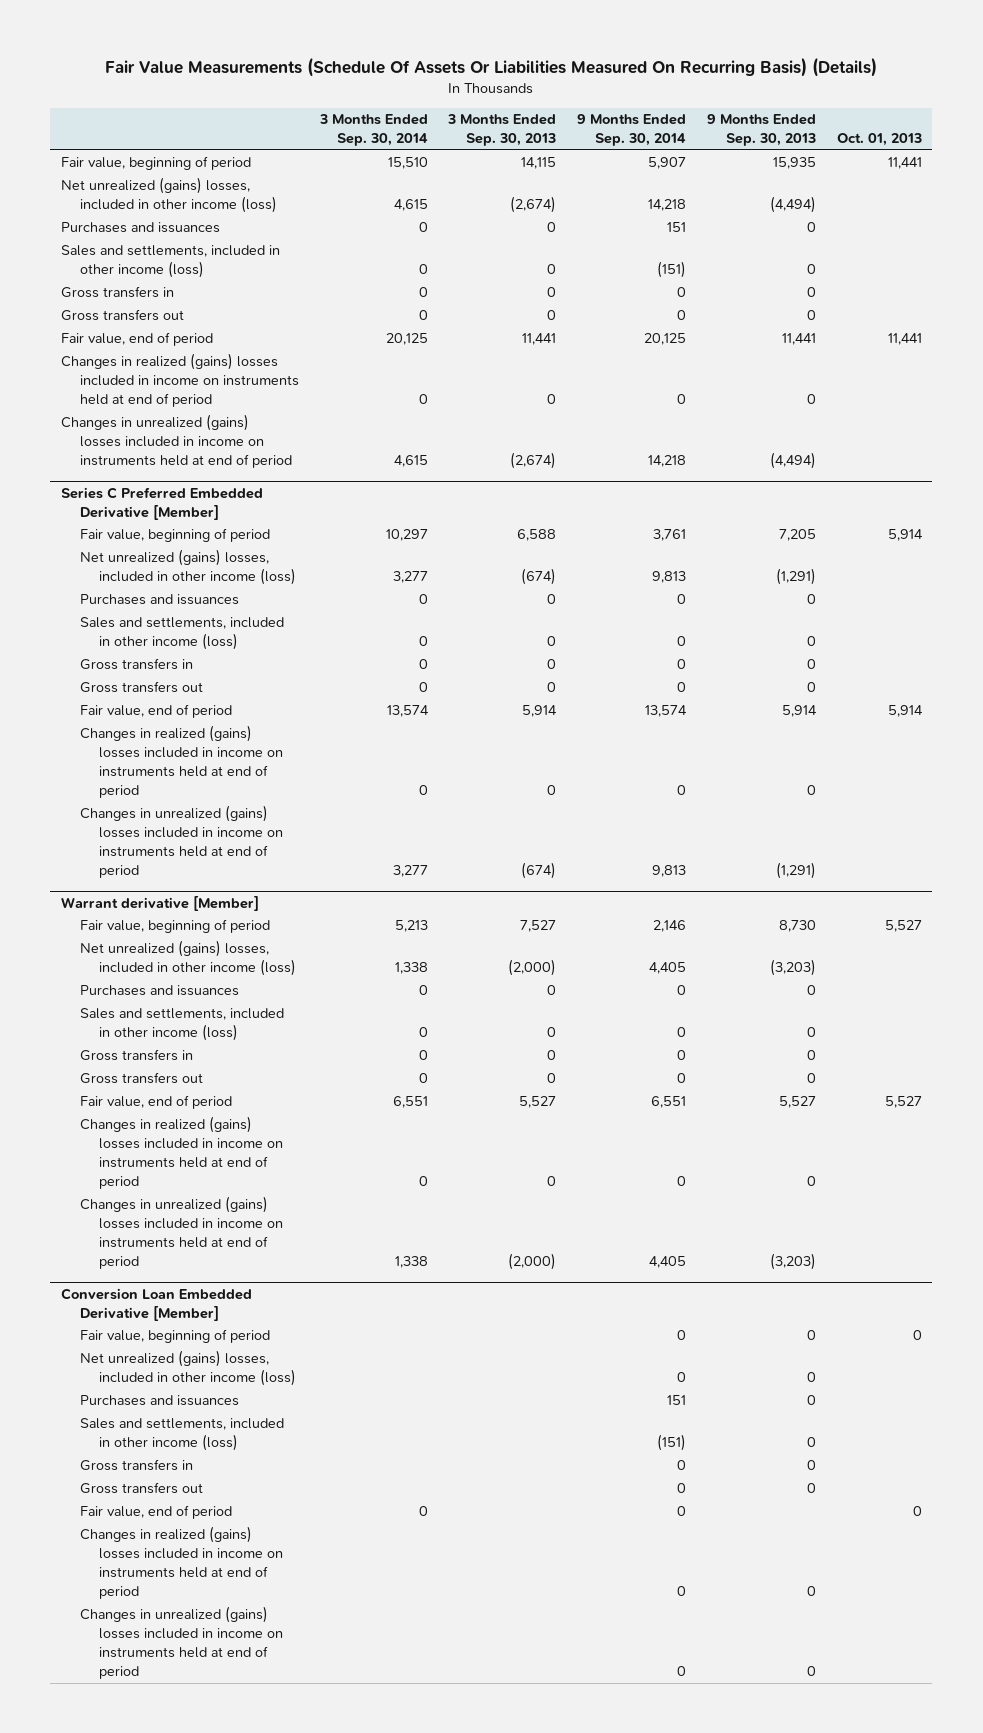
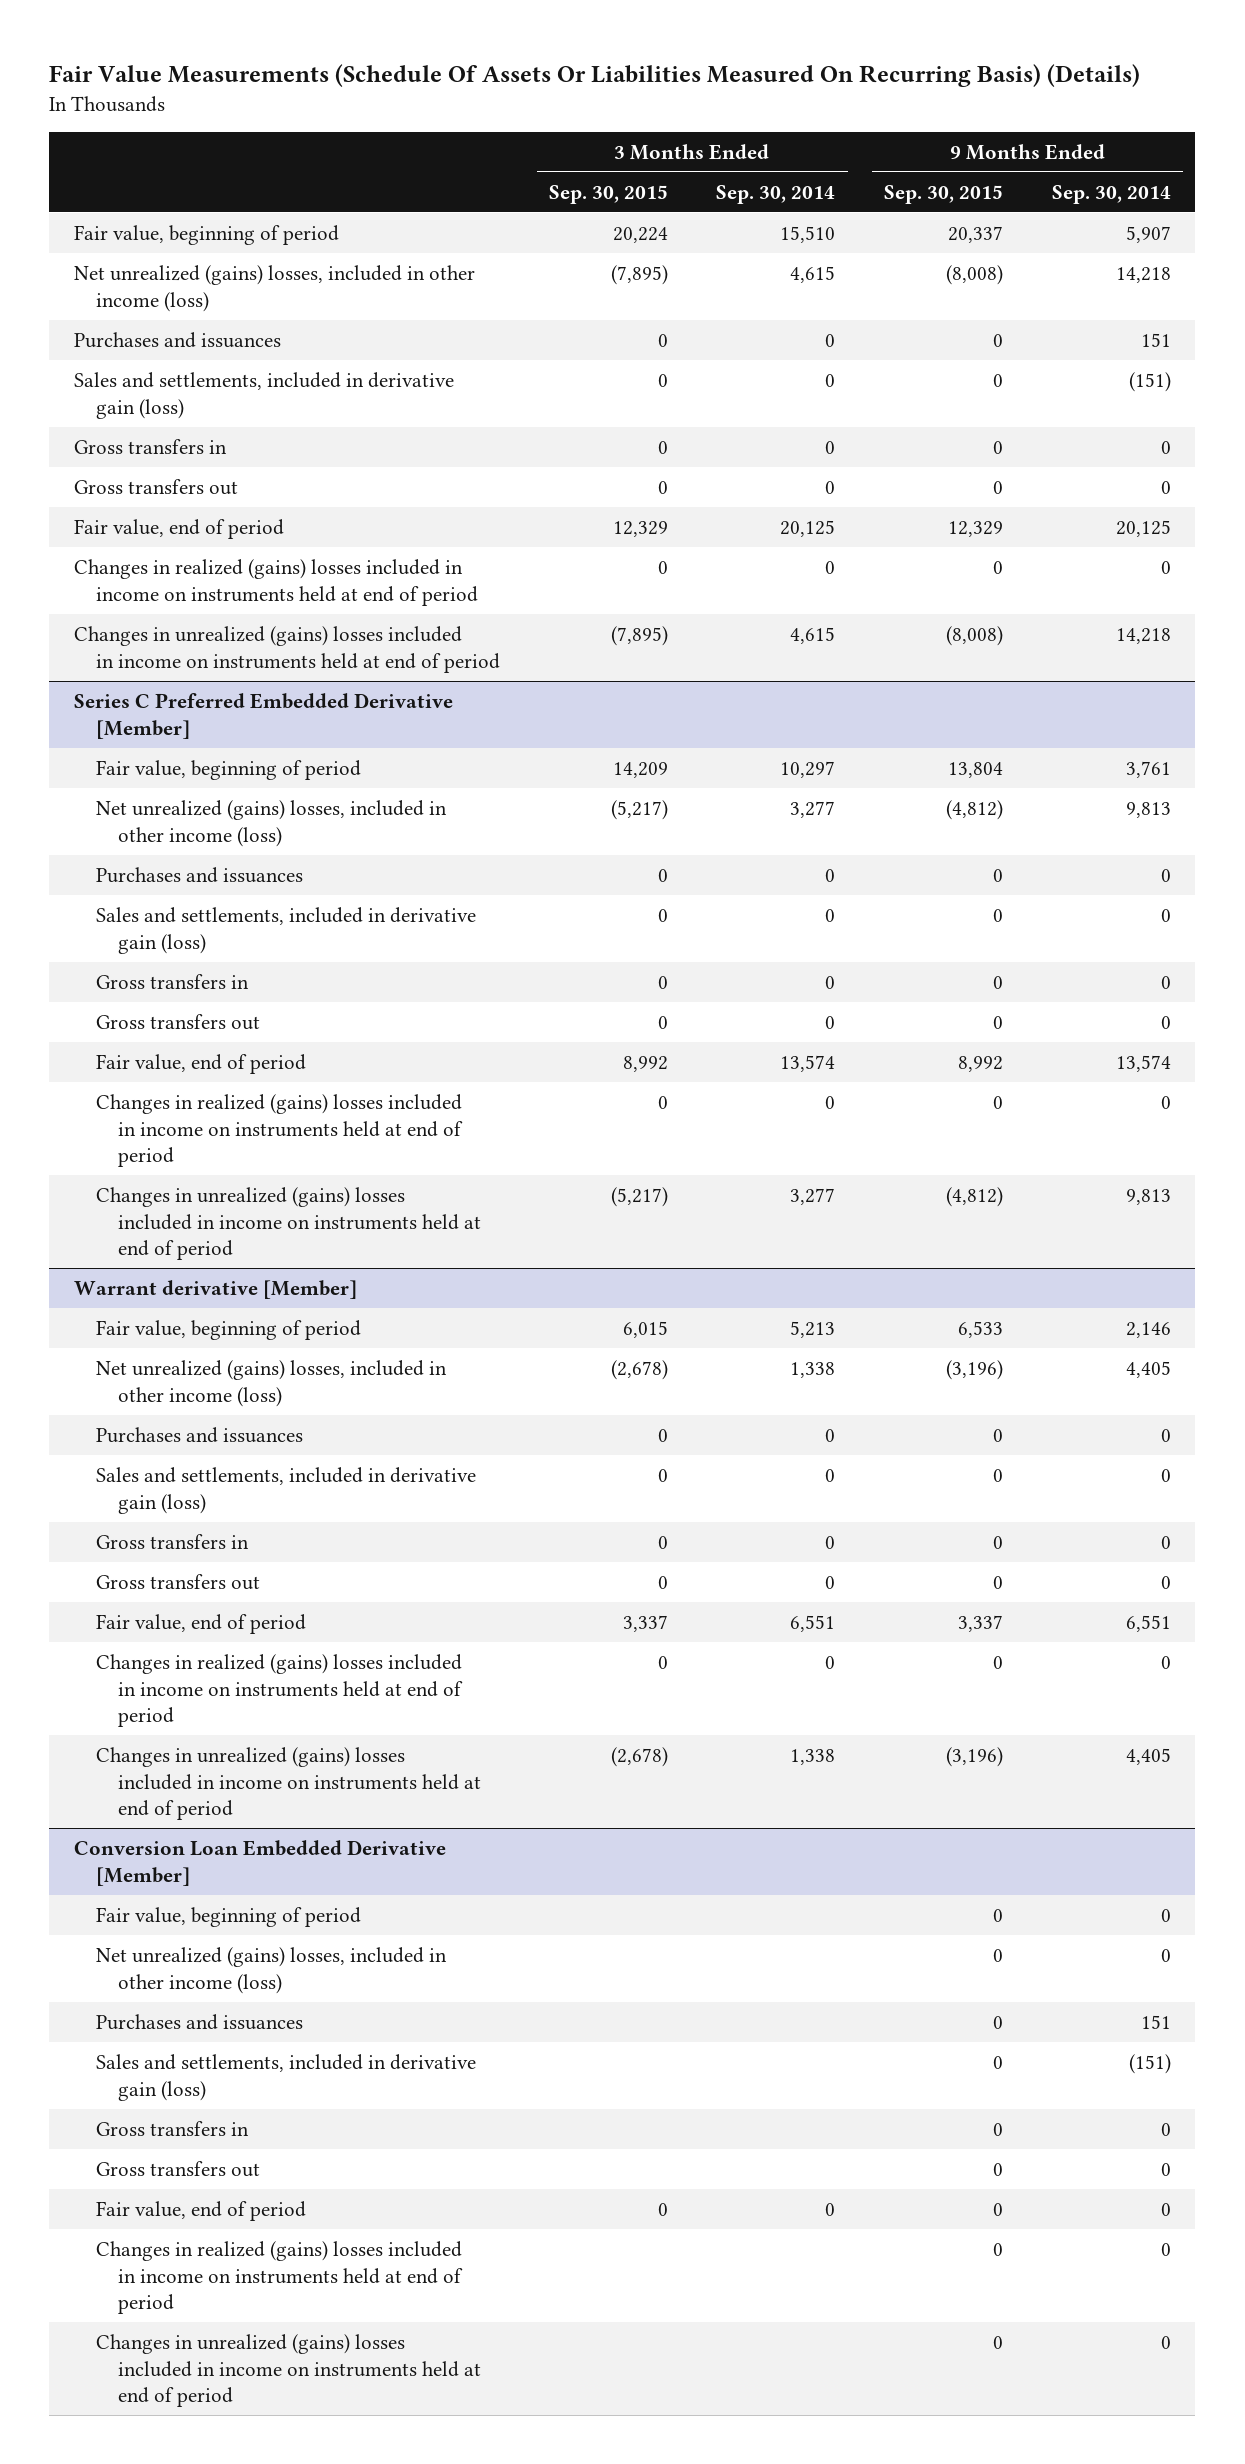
[447,114,557,147] 3 Months Ended Sep. 30, 2013 -> none
[707,114,817,147] 9 Months Ended Sep. 30, 2013 -> none
[836,133,922,147] Oct. 01, 2013 -> none
none -> [548,184,668,204] Sep. 30, 2015
none -> [884,184,1004,204] Sep. 30, 2015
[60,245,280,279] Sales and settlements, included in other income (loss) -> [73,371,454,419] Sales and settlements, included in derivative gain (loss)
[79,617,284,651] Sales and settlements, included in other income (loss) -> [95,906,476,954] Sales and settlements, included in derivative gain (loss)
[79,1008,284,1042] Sales and settlements, included in other income (loss) -> [95,1466,476,1514] Sales and settlements, included in derivative gain (loss)
[79,1418,284,1452] Sales and settlements, included in other income (loss) -> [95,2053,476,2101] Sales and settlements, included in derivative gain (loss)

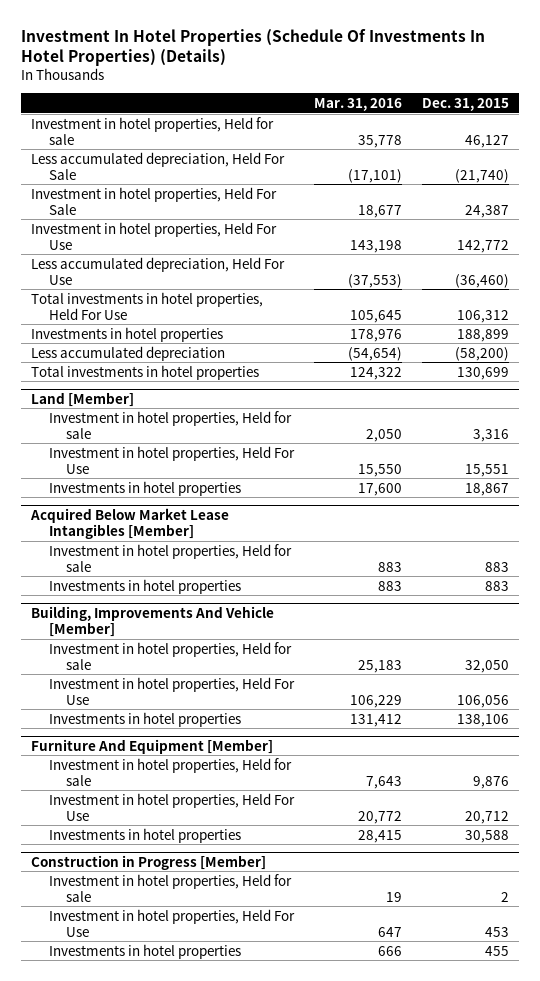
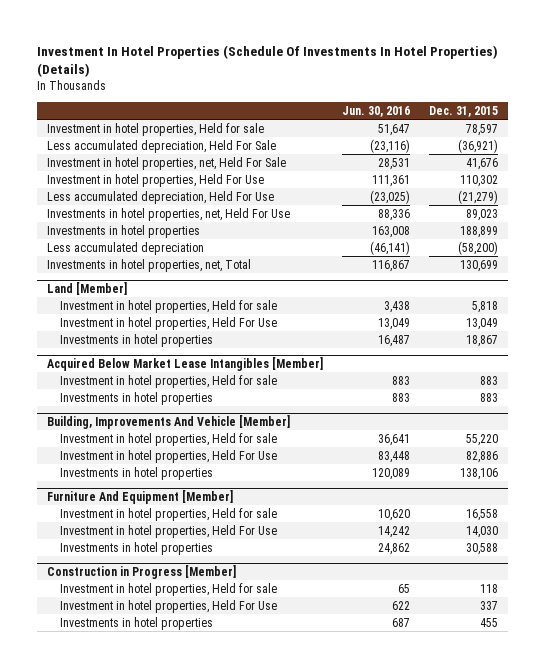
[313,97,402,111] Mar. 31, 2016 -> none
none -> [342,105,411,117] Jun. 30, 2016
[464,134,509,148] 46,127 -> [466,123,499,136] 78,597
[454,168,509,183] (21,740) -> [458,138,499,153] (36,921)
[31,186,278,215] Investment in hotel properties, Held For Sale -> [46,156,286,170] Investment in hotel properties, net, Held For Sale
[464,204,509,218] 24,387 -> [466,157,499,170] 41,676
[456,239,509,253] 142,772 -> [460,174,499,187] 110,302
[454,273,509,288] (36,460) -> [458,189,499,204] (21,279)
[31,291,264,320] Total investments in hotel properties, Held For Use -> [46,207,290,221] Investments in hotel properties, net, Held For Use
[456,309,509,323] 106,312 -> [466,208,499,221] 89,023
[31,364,260,380] Total investments in hotel properties -> [46,258,251,272] Investments in hotel properties, net, Total
[472,428,509,442] 3,316 -> [472,300,499,313] 5,818
[464,463,509,477] 15,551 -> [466,317,499,330] 13,049
[464,659,509,673] 32,050 -> [466,433,499,446] 55,220
[456,694,509,708] 106,056 -> [466,450,499,463] 82,886
[472,775,509,789] 9,876 -> [466,508,499,521] 16,558
[464,810,509,824] 20,712 -> [466,525,499,538] 14,030
[500,891,509,902] 2 -> [480,583,499,593] 118
[484,926,509,937] 453 -> [480,600,499,610] 337

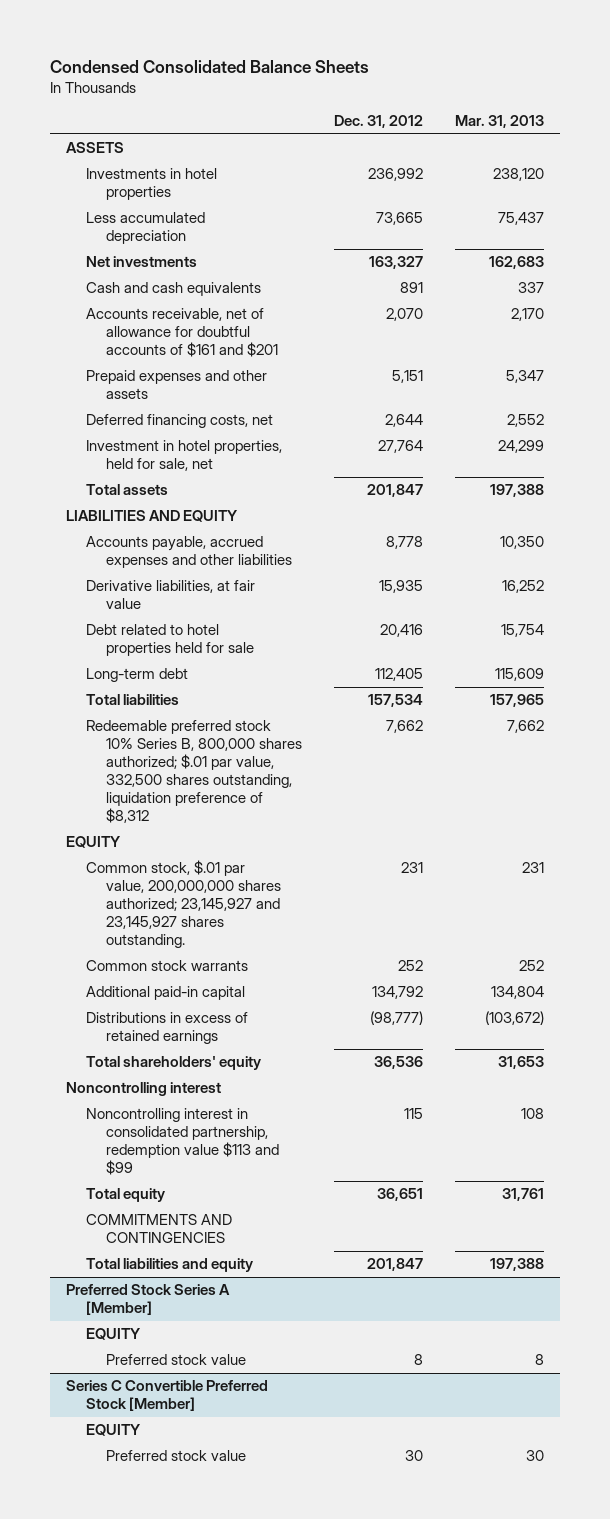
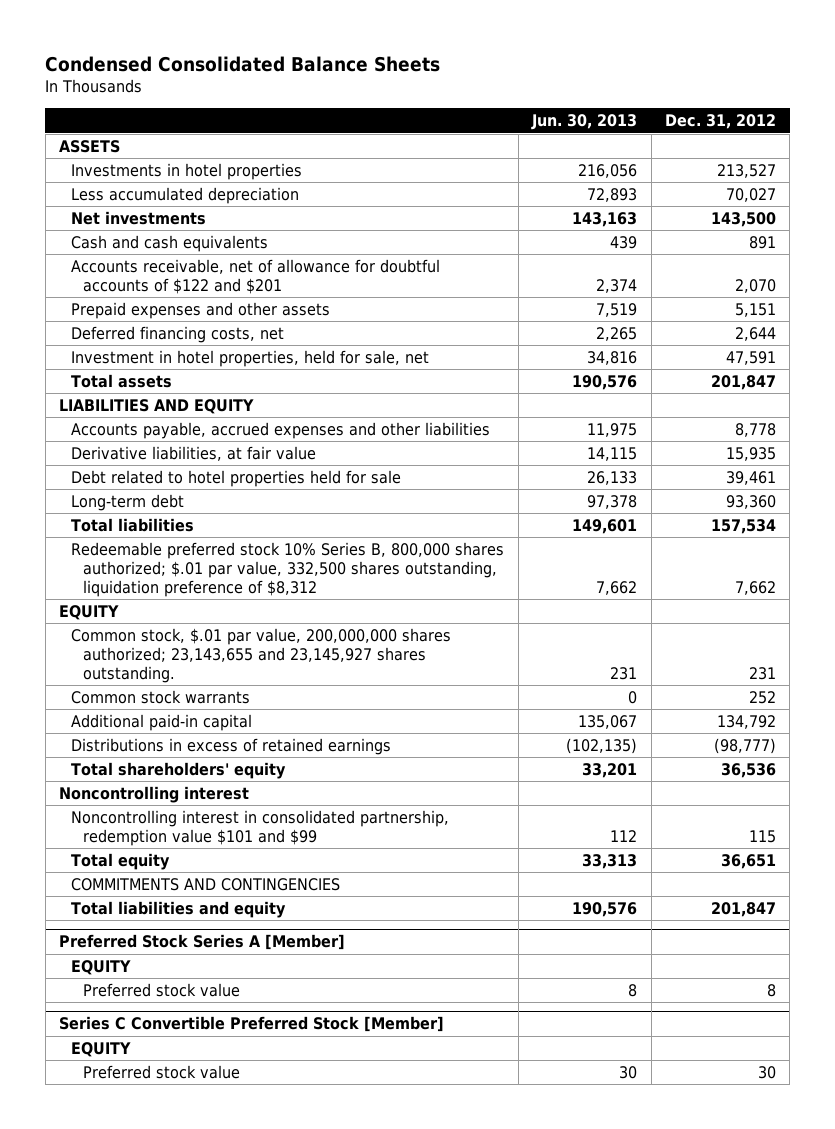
[454,115,544,129] Mar. 31, 2013 -> none
none -> [531,114,638,131] Jun. 30, 2013
[367,168,423,182] 236,992 -> [717,164,777,179] 213,527
[375,212,423,226] 73,665 -> [726,188,777,203] 70,027
[368,256,423,270] 163,327 -> [711,212,777,228] 143,500
[85,308,278,358] Accounts receivable, net of allowance for doubtful accounts of $161 and $201 -> [71,259,441,294] Accounts receivable, net of allowance for doubtful accounts of $122 and $201
[377,440,423,454] 27,764 -> [726,351,777,366] 47,591
[379,624,423,638] 20,416 -> [726,471,777,486] 39,461
[374,668,423,682] 112,405 -> [726,495,777,510] 93,360
[85,860,281,949] Common stock, $.01 par value, 200,000,000 shares authorized; 23,145,927 and 23,145,927 shares outstanding. -> [71,628,452,683] Common stock, $.01 par value, 200,000,000 shares authorized; 23,143,655 and 23,145,927 shares outstanding.
[85,1108,279,1176] Noncontrolling interest in consolidated partnership, redemption value $113 and $99 -> [71,810,450,846] Noncontrolling interest in consolidated partnership, redemption value $101 and $99

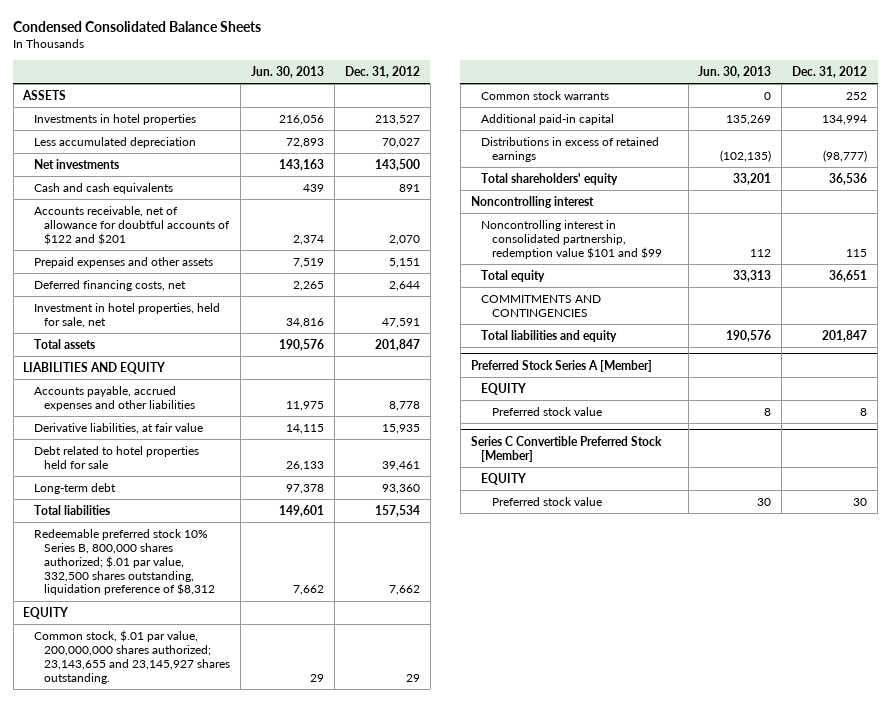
[610,666,638,680] 231 -> [310,673,325,682] 29
[749,666,777,680] 231 -> [405,673,420,682] 29
[578,715,638,730] 135,067 -> [726,114,772,125] 135,269
[717,715,777,730] 134,792 -> [822,114,868,125] 134,994

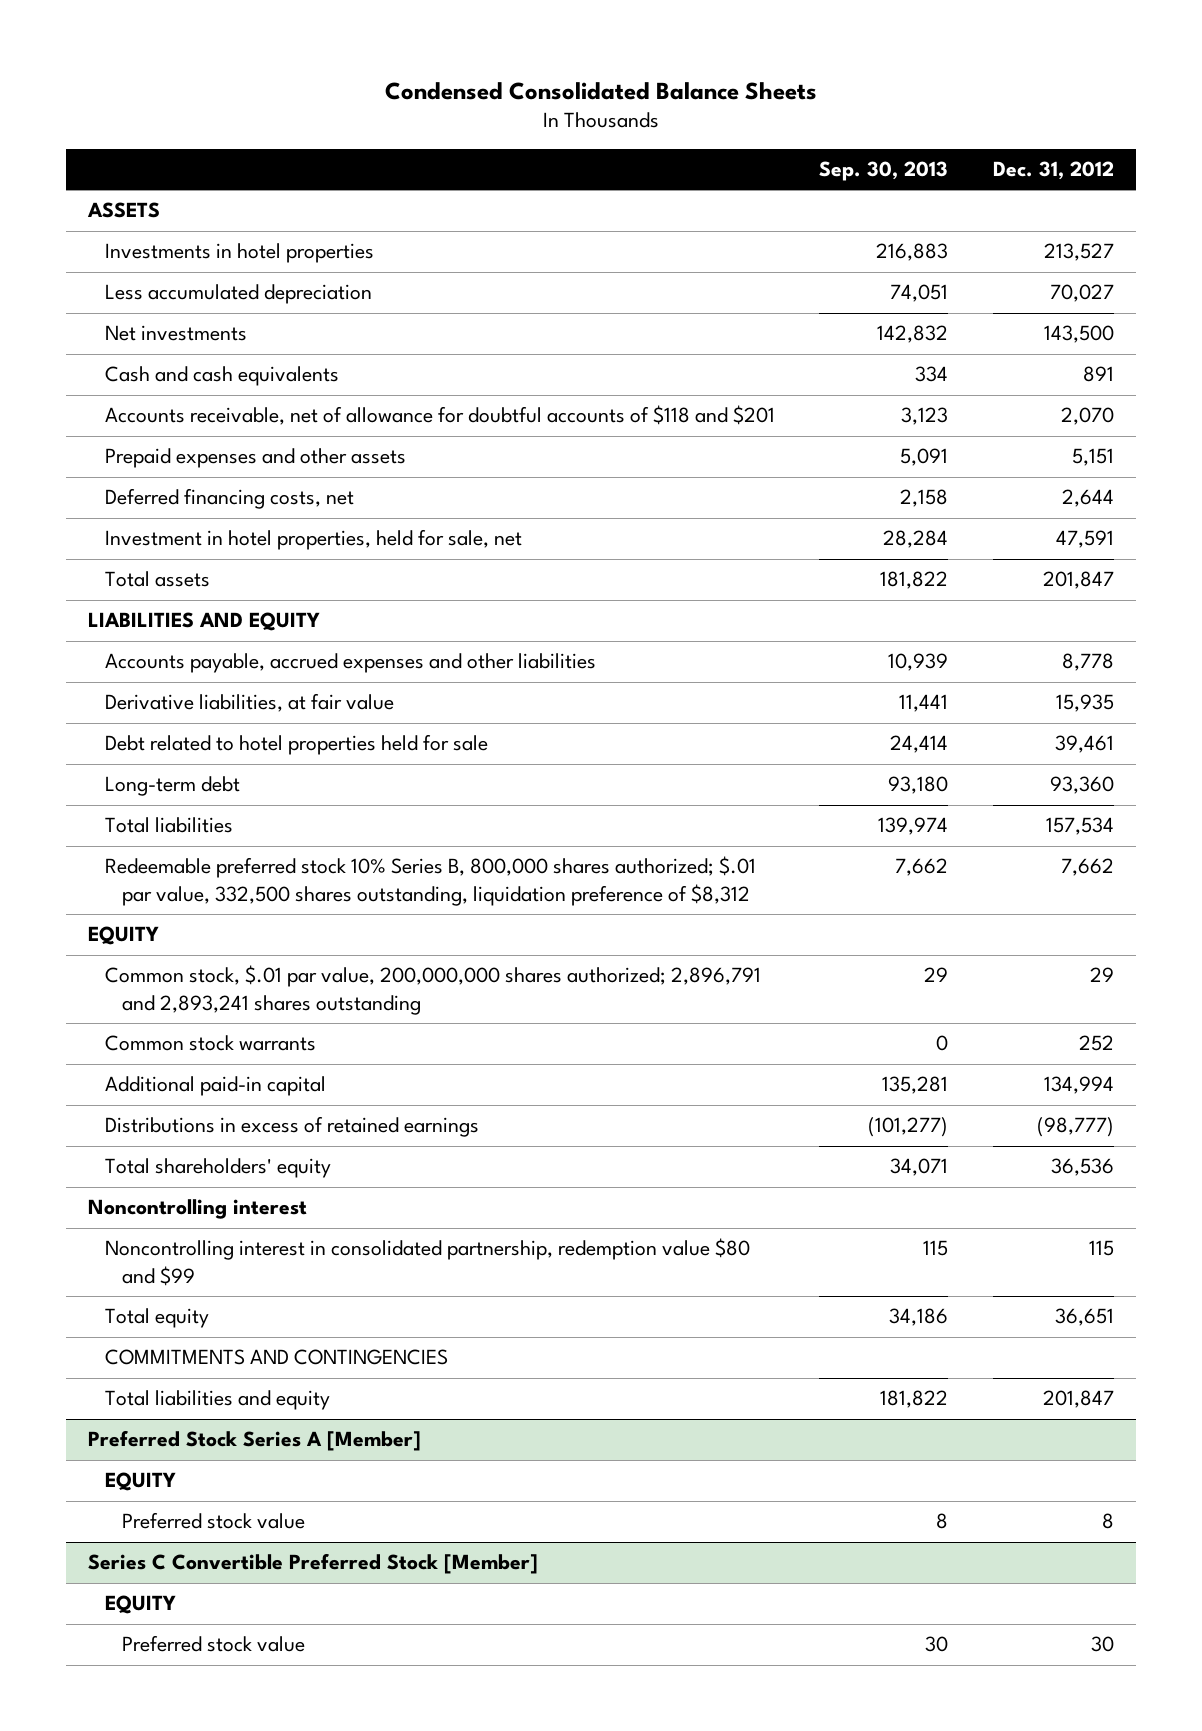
[251,65,325,78] Jun. 30, 2013 -> none
none -> [819,160,949,181] Sep. 30, 2013
[33,205,231,245] Accounts receivable, net of allowance for doubtful accounts of $122 and $201 -> [105,405,776,426] Accounts receivable, net of allowance for doubtful accounts of $118 and $201
[33,629,231,684] Common stock, $.01 par value, 200,000,000 shares authorized; 23,143,655 and 23,145,927 shares outstanding. -> [105,965,762,1015] Common stock, $.01 par value, 200,000,000 shares authorized; 2,896,791 and 2,893,241 shares outstanding
[481,219,662,259] Noncontrolling interest in consolidated partnership, redemption value $101 and $99 -> [105,1238,751,1286] Noncontrolling interest in consolidated partnership, redemption value $80 and $99

